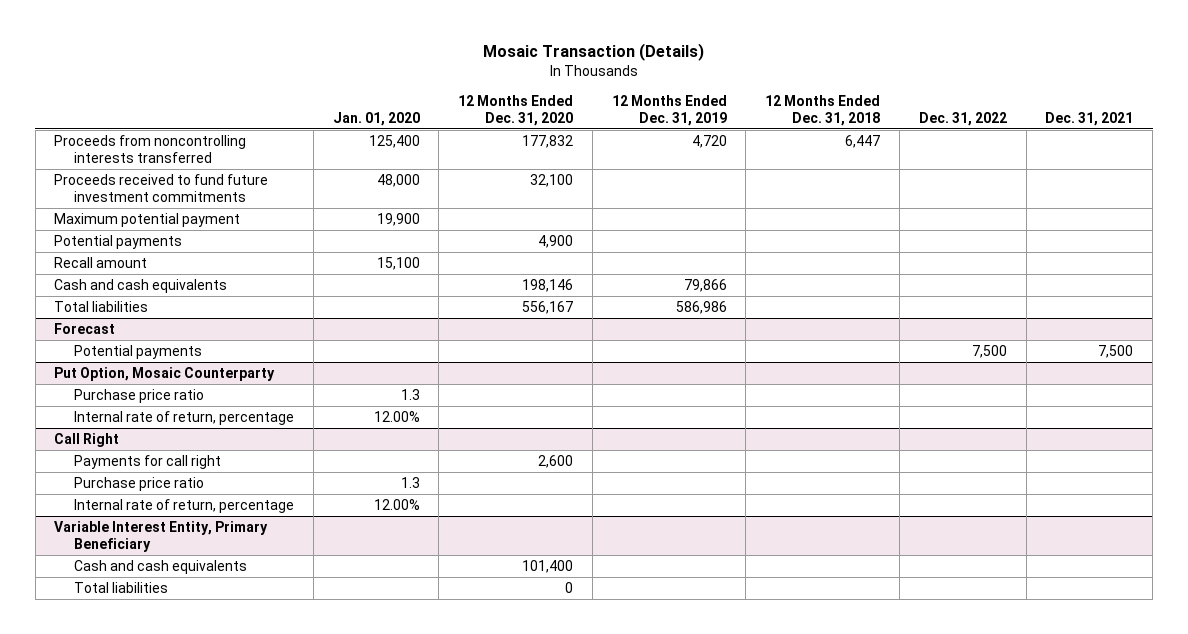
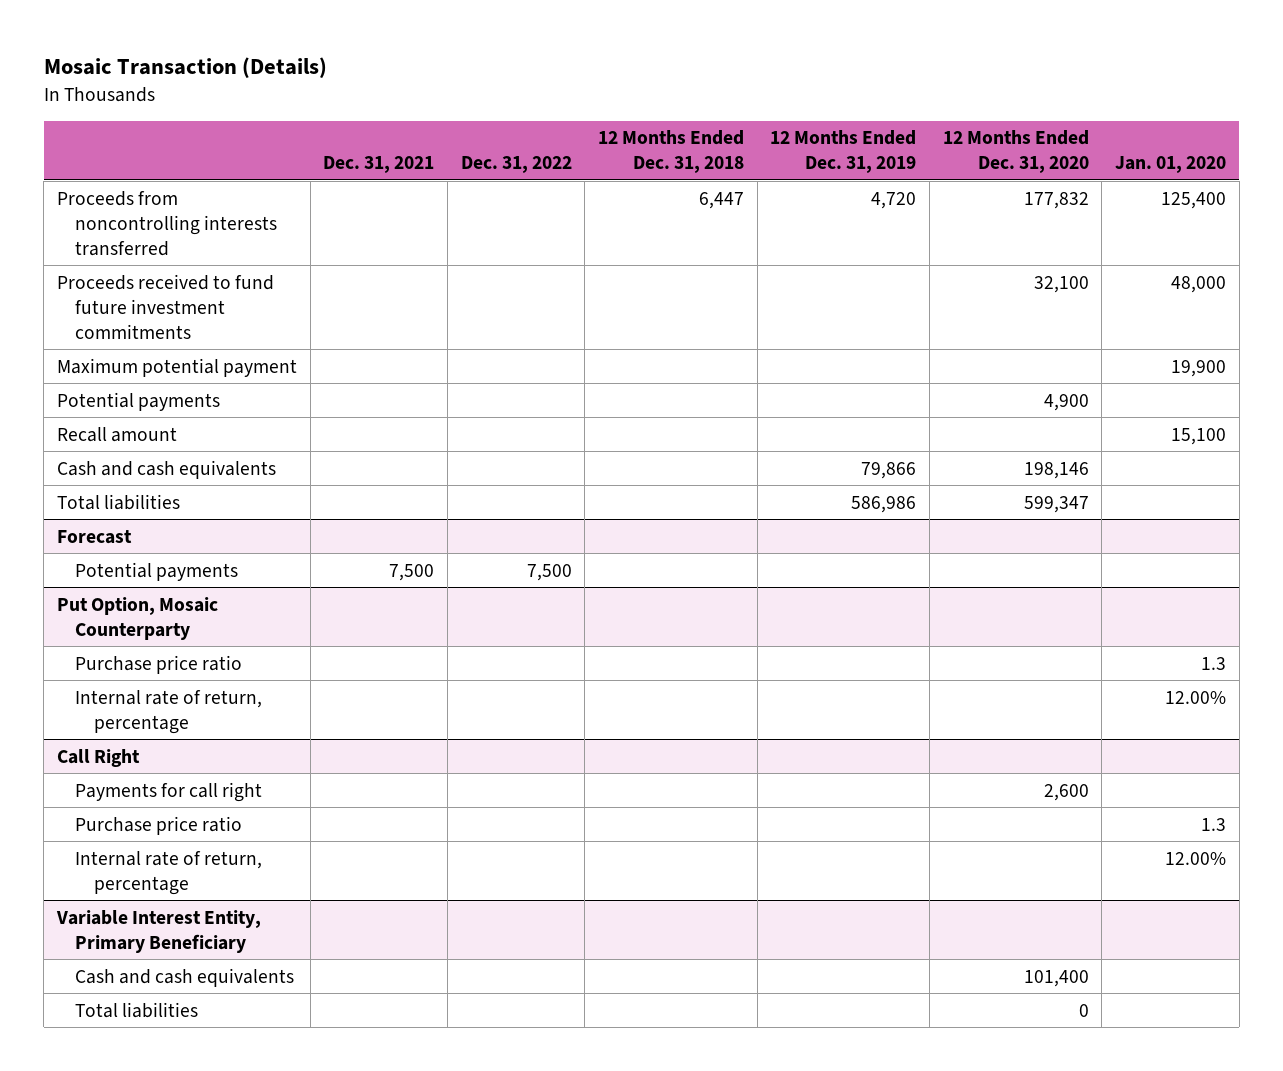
[522,300,574,314] 556,167 -> [1023,495,1089,513] 599,347

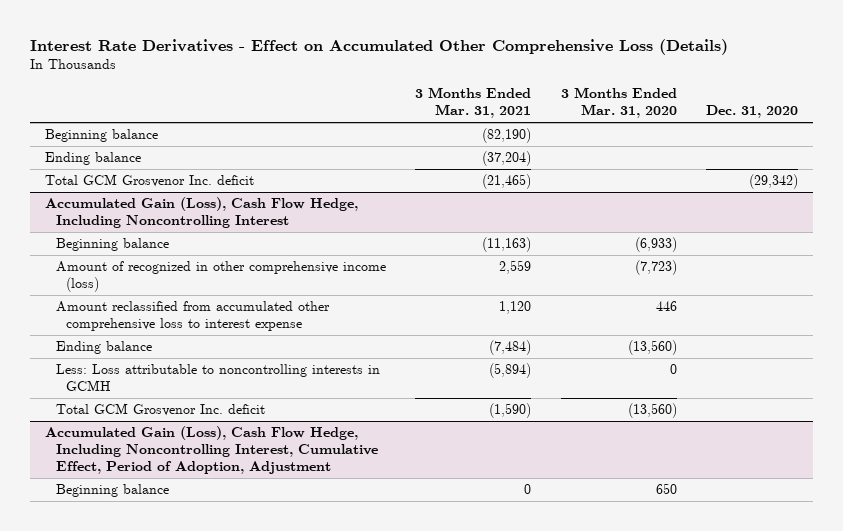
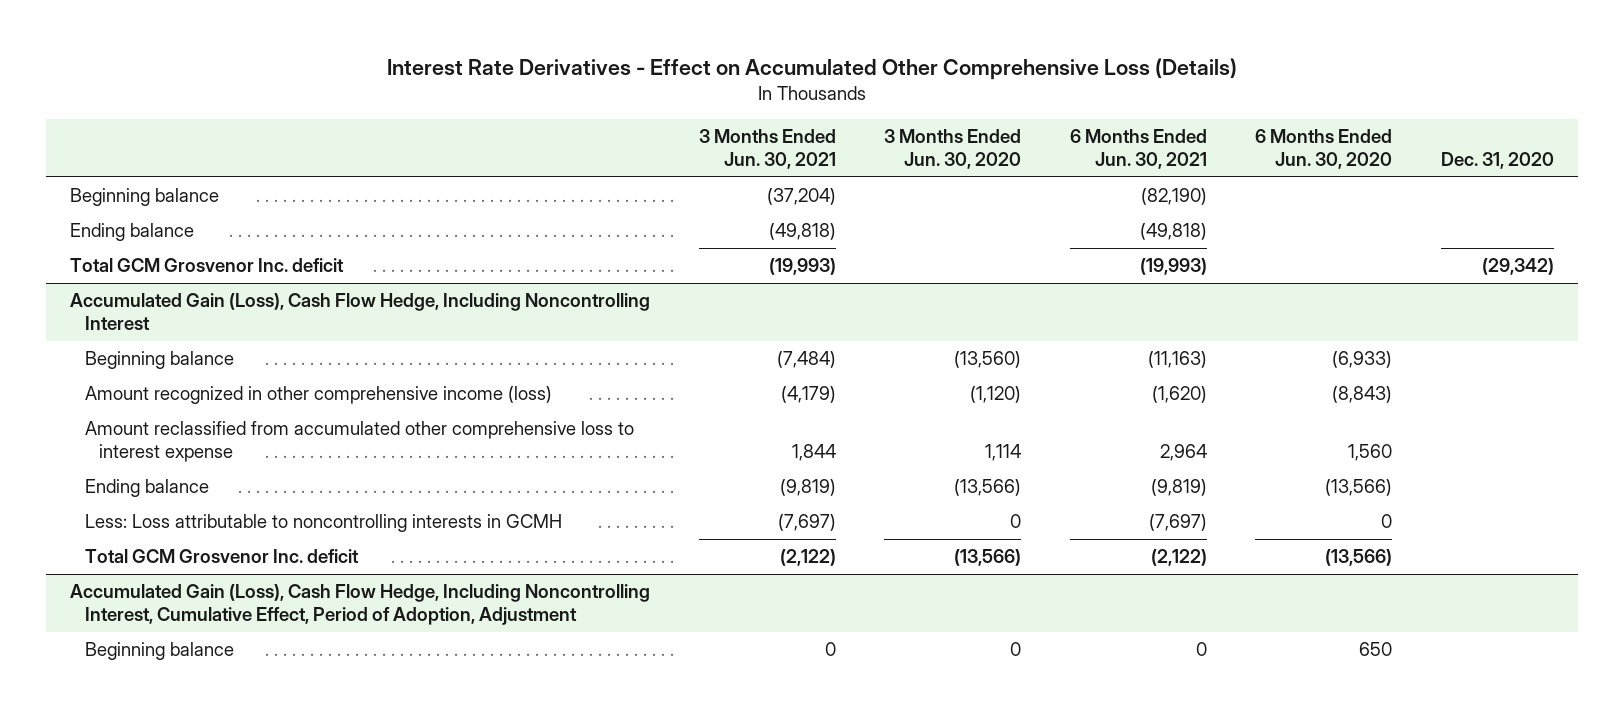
[415,87,532,119] 3 Months Ended Mar. 31, 2021 -> none
[560,87,677,119] 3 Months Ended Mar. 31, 2020 -> none
none -> [698,129,836,170] 3 Months Ended Jun. 30, 2021
none -> [884,129,1022,170] 3 Months Ended Jun. 30, 2020
none -> [1069,129,1207,170] 6 Months Ended Jun. 30, 2021
none -> [1255,129,1393,170] 6 Months Ended Jun. 30, 2020
[55,260,386,293] Amount of recognized in other comprehensive income (loss) -> [84,386,552,405] Amount recognized in other comprehensive income (loss)

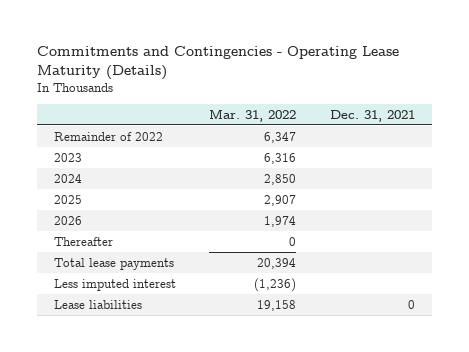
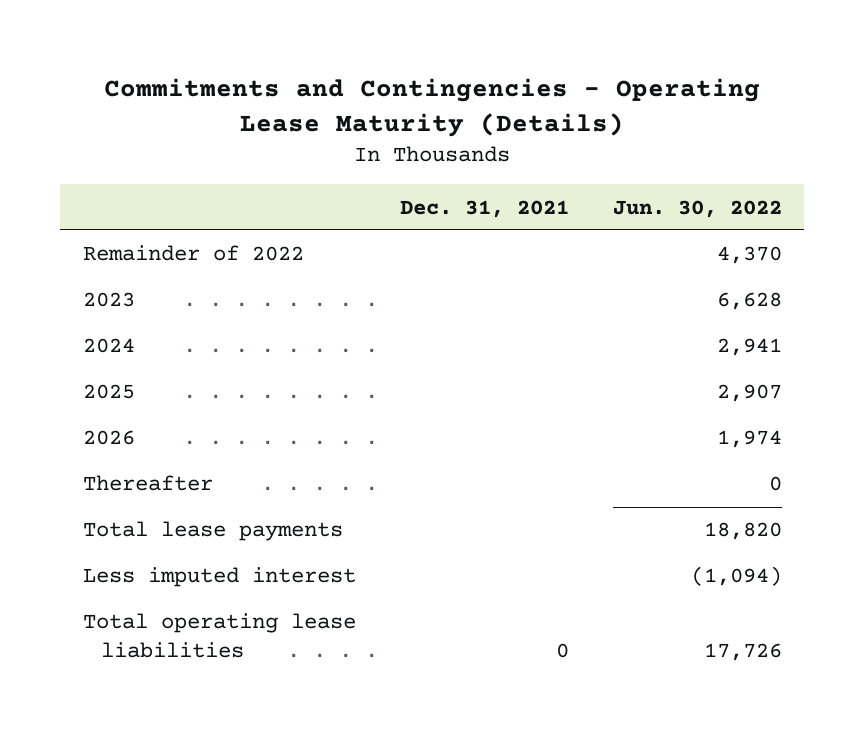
[209,108,297,122] Mar. 31, 2022 -> none
none -> [613,199,783,218] Jun. 30, 2022
[53,299,142,309] Lease liabilities -> [82,613,356,658] Total operating lease liabilities

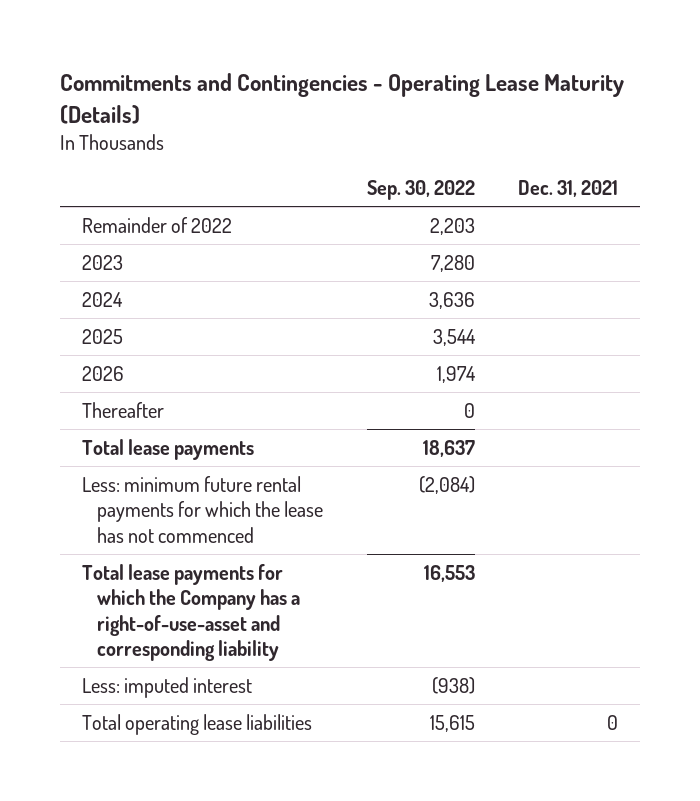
[613,199,783,218] Jun. 30, 2022 -> none
none -> [366,180,475,201] Sep. 30, 2022
none -> [81,475,324,543] Less: minimum future rental payments for which the lease has not commenced
none -> [81,563,301,662] Total lease payments for which the Company has a right-of-use-asset and corresponding liability
[82,567,356,588] Less imputed interest -> [81,676,252,698] Less: imputed interest

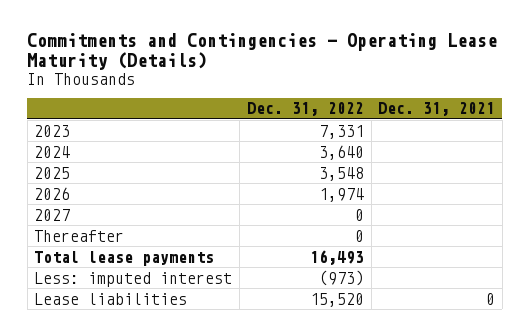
[366,180,475,201] Sep. 30, 2022 -> none
none -> [246,102,364,117] Dec. 31, 2022
[81,216,232,233] Remainder of 2022 -> none
none -> [34,208,71,221] 2027
[81,475,324,543] Less: minimum future rental payments for which the lease has not commenced -> none
[81,563,301,662] Total lease payments for which the Company has a right-of-use-asset and corresponding liability -> none
[81,713,312,735] Total operating lease liabilities -> [34,292,188,305] Lease liabilities

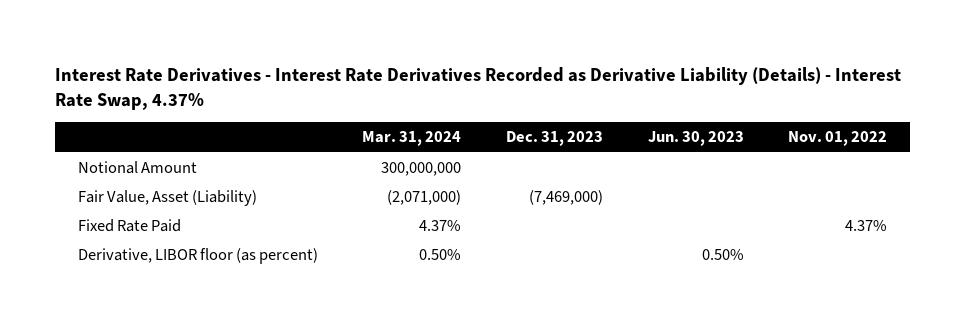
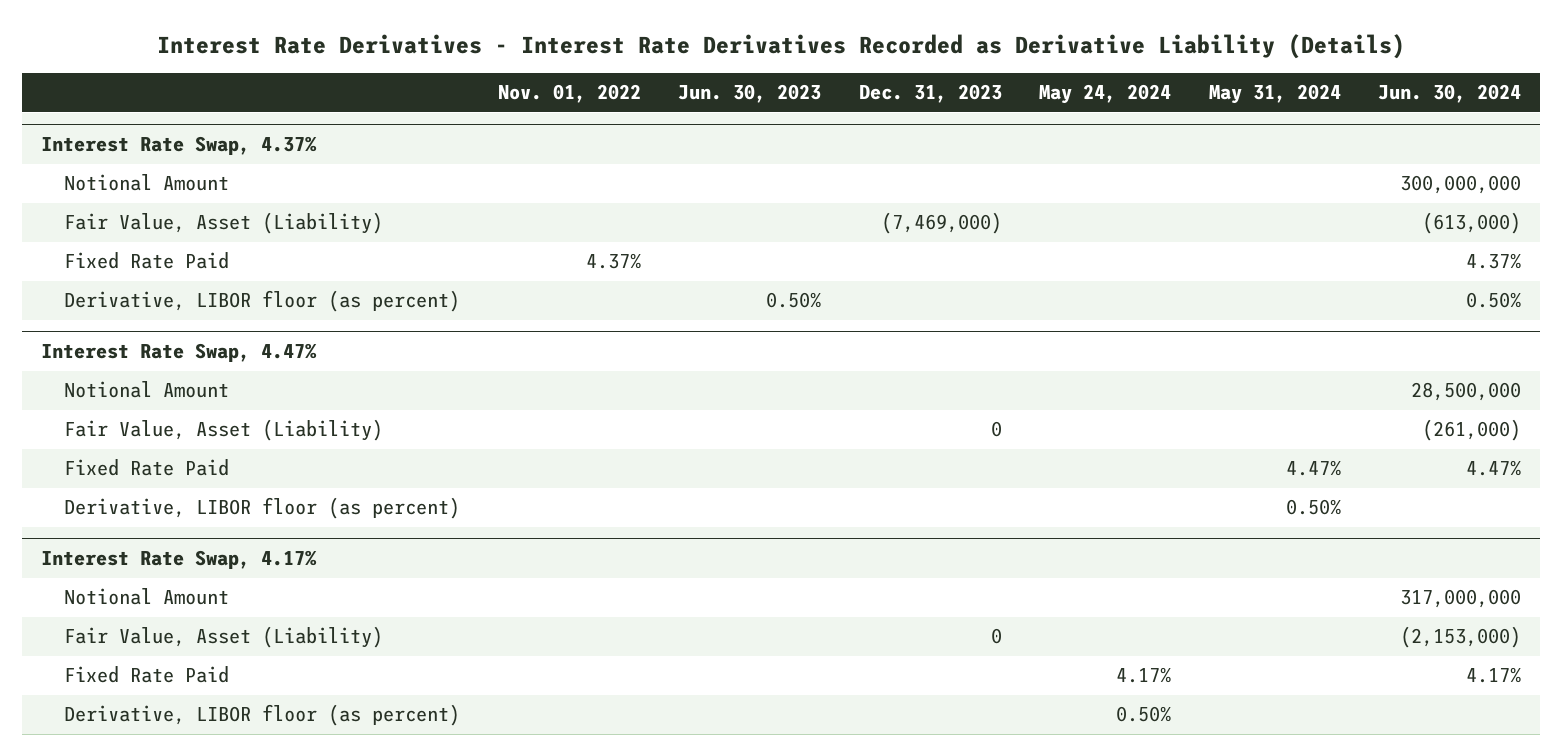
[55,66,902,110] Interest Rate Derivatives - Interest Rate Derivatives Recorded as Derivative Liability (Details) - Interest Rate Swap, 4.37% -> [157,33,1406,59] Interest Rate Derivatives - Interest Rate Derivatives Recorded as Derivative Liability (Details)
[362,131,462,147] Mar. 31, 2024 -> none
none -> [1039,84,1172,105] May 24, 2024
none -> [1208,84,1341,105] May 31, 2024
none -> [1378,84,1522,104] Jun. 30, 2024
none -> [40,136,317,156] Interest Rate Swap, 4.37%
none -> [40,343,317,363] Interest Rate Swap, 4.47%
none -> [64,381,230,399] Notional Amount
none -> [64,419,384,442] Fair Value, Asset (Liability)
none -> [64,459,230,477] Fixed Rate Paid
none -> [64,497,461,520] Derivative, LIBOR floor (as percent)
none -> [40,550,317,570] Interest Rate Swap, 4.17%
none -> [64,588,230,606] Notional Amount
none -> [64,626,384,649] Fair Value, Asset (Liability)
none -> [64,666,230,684] Fixed Rate Paid
none -> [64,704,461,727] Derivative, LIBOR floor (as percent)

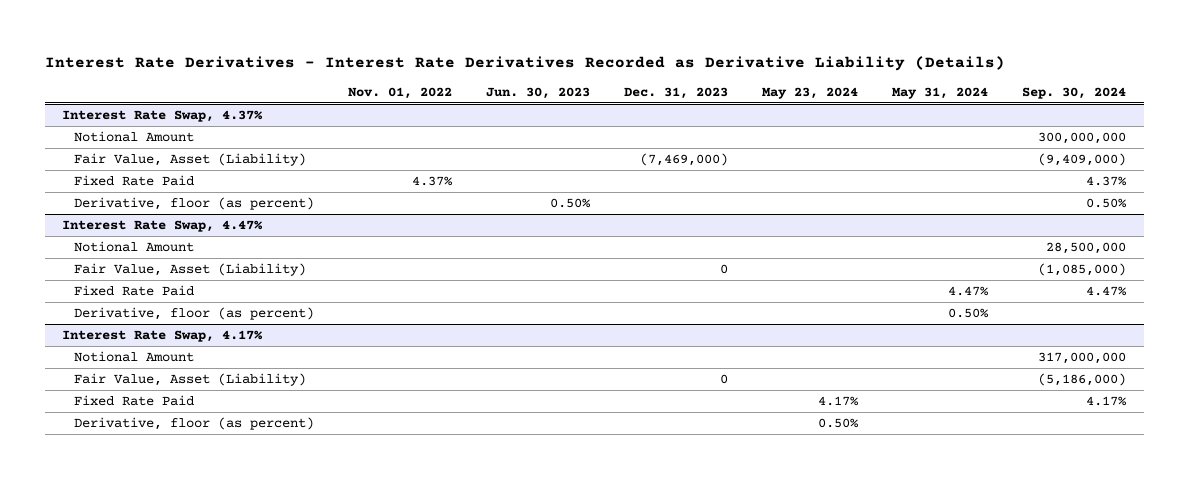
[1039,84,1172,105] May 24, 2024 -> none
[1378,84,1522,104] Jun. 30, 2024 -> none
none -> [762,86,859,99] May 23, 2024
none -> [1022,86,1127,99] Sep. 30, 2024
[64,290,461,313] Derivative, LIBOR floor (as percent) -> [73,197,314,211] Derivative, floor (as percent)
[64,497,461,520] Derivative, LIBOR floor (as percent) -> [73,307,314,321] Derivative, floor (as percent)
[64,704,461,727] Derivative, LIBOR floor (as percent) -> [73,417,314,431] Derivative, floor (as percent)

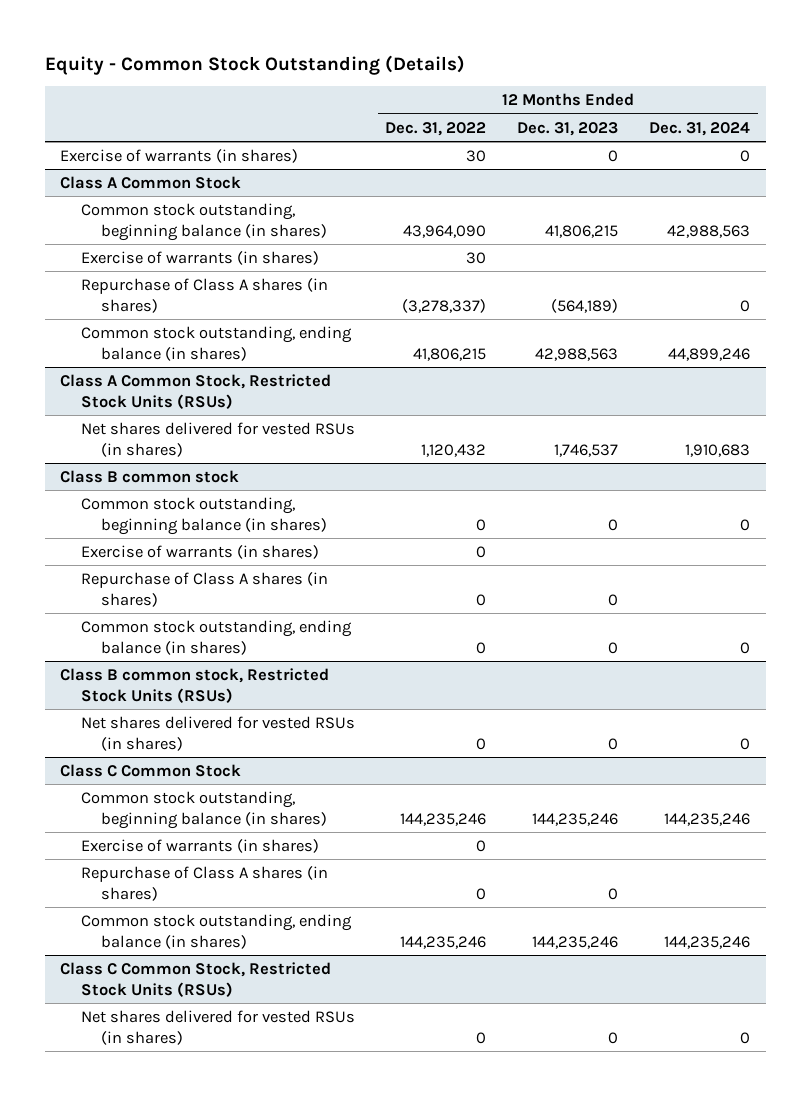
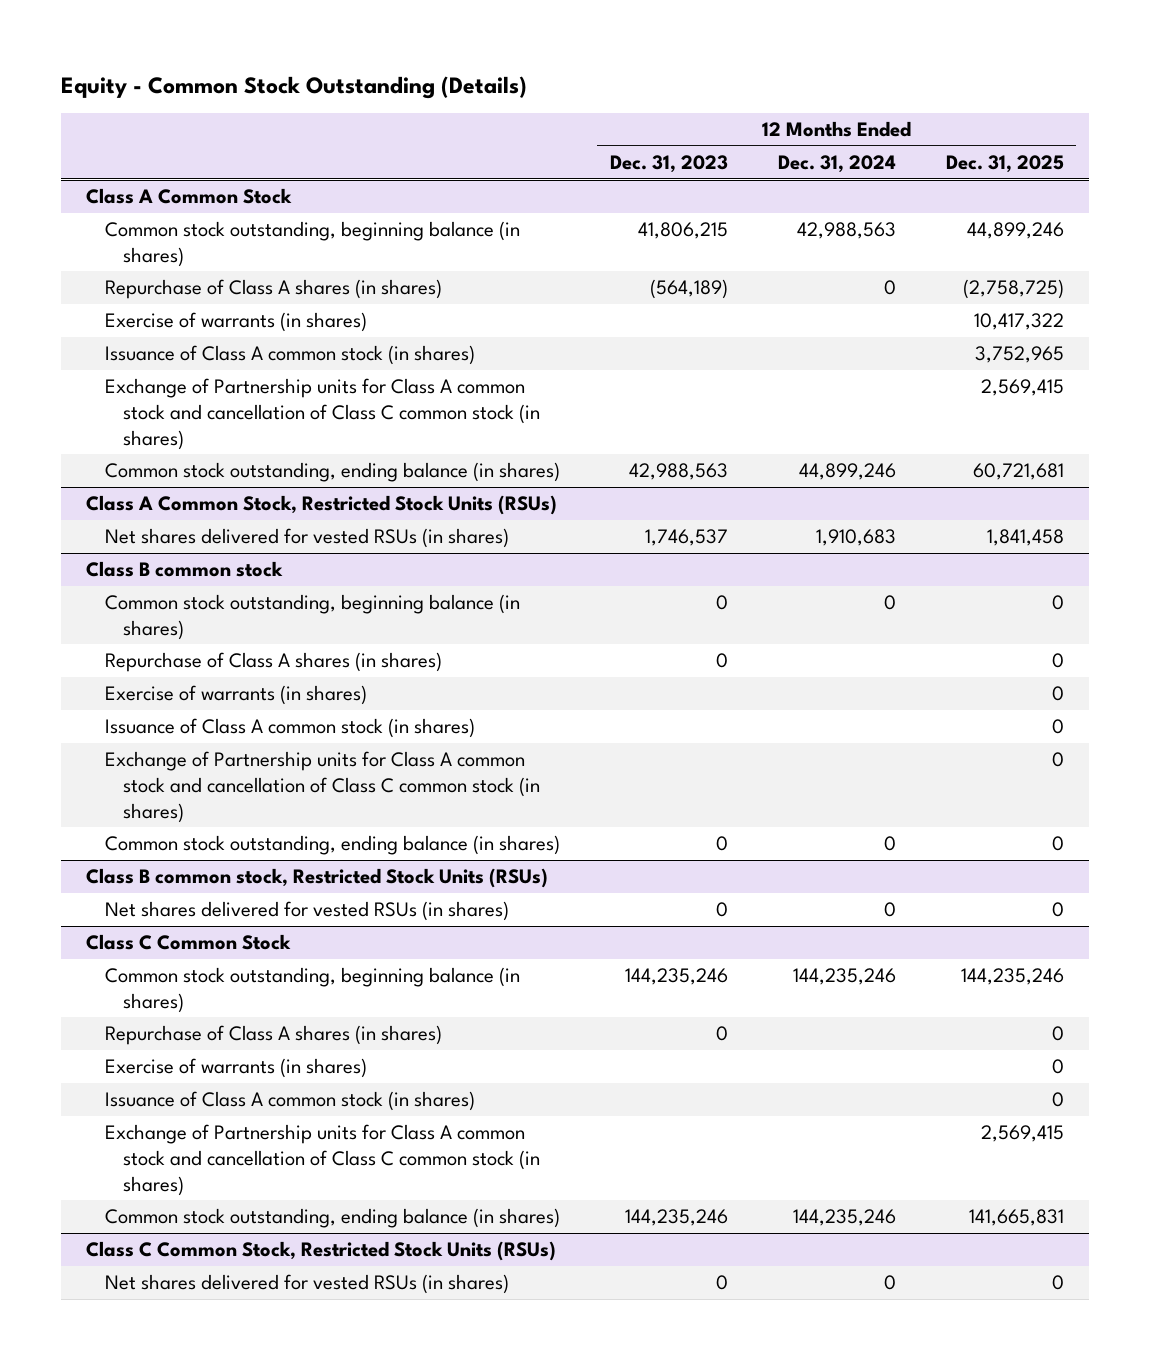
[385,121,487,136] Dec. 31, 2022 -> none
none -> [945,154,1064,173] Dec. 31, 2025
[59,148,298,163] Exercise of warrants (in shares) -> none
[80,250,319,265] Exercise of warrants (in shares) -> [104,312,367,333] Exercise of warrants (in shares)
none -> [104,345,475,366] Issuance of Class A common stock (in shares)
none -> [104,378,541,450] Exchange of Partnership units for Class A common stock and cancellation of Class C common stock (in shares)
[80,544,319,559] Exercise of warrants (in shares) -> [104,685,367,706] Exercise of warrants (in shares)
none -> [104,718,475,739] Issuance of Class A common stock (in shares)
none -> [104,751,541,823] Exchange of Partnership units for Class A common stock and cancellation of Class C common stock (in shares)
[80,838,319,853] Exercise of warrants (in shares) -> [104,1058,367,1079] Exercise of warrants (in shares)
none -> [104,1091,475,1112] Issuance of Class A common stock (in shares)
none -> [104,1124,541,1196] Exchange of Partnership units for Class A common stock and cancellation of Class C common stock (in shares)

